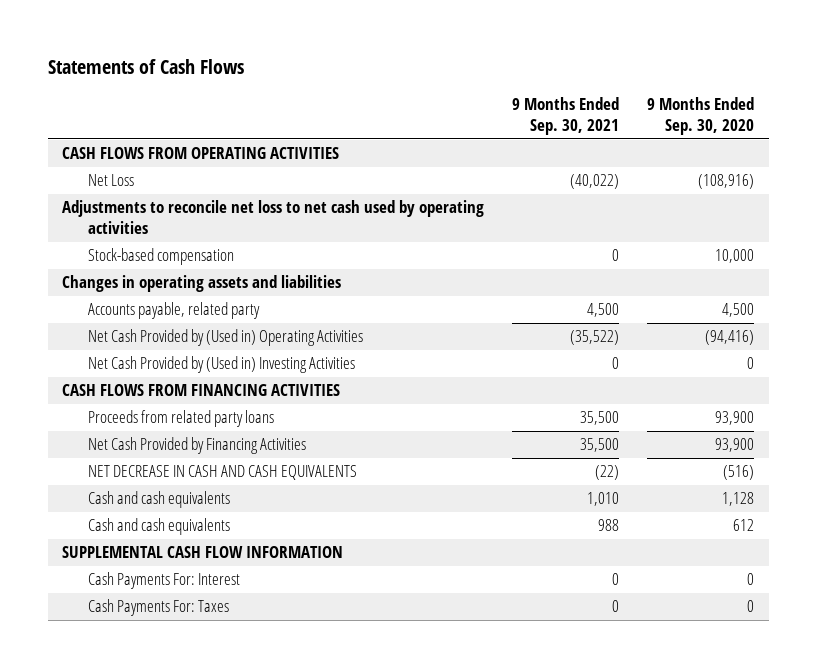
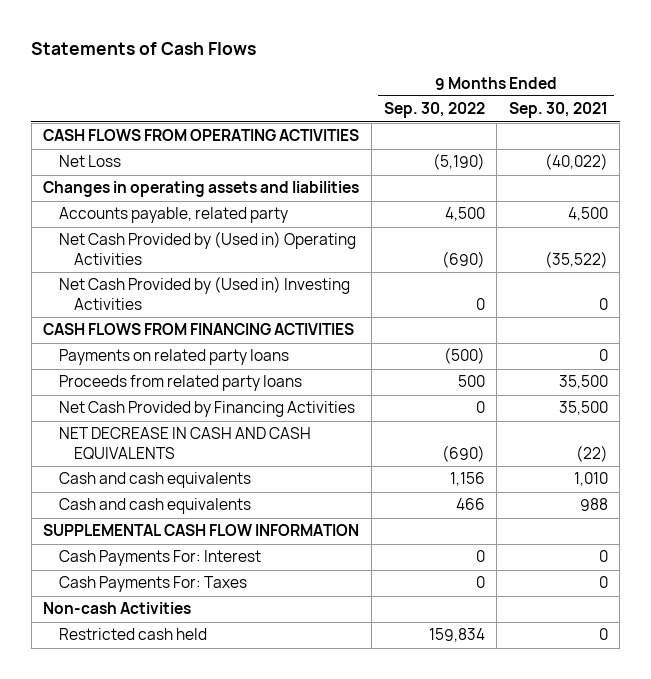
[647,97,755,136] 9 Months Ended Sep. 30, 2020 -> none
none -> [383,102,485,119] Sep. 30, 2022
[62,200,485,235] Adjustments to reconcile net loss to net cash used by operating activities -> none
[87,248,234,266] Stock-based compensation -> none
none -> [58,349,289,366] Payments on related party loans
none -> [43,602,192,615] Non-cash Activities
none -> [58,628,207,641] Restricted cash held

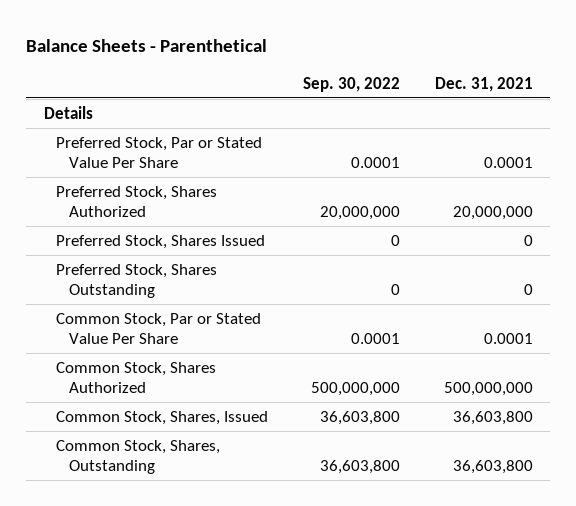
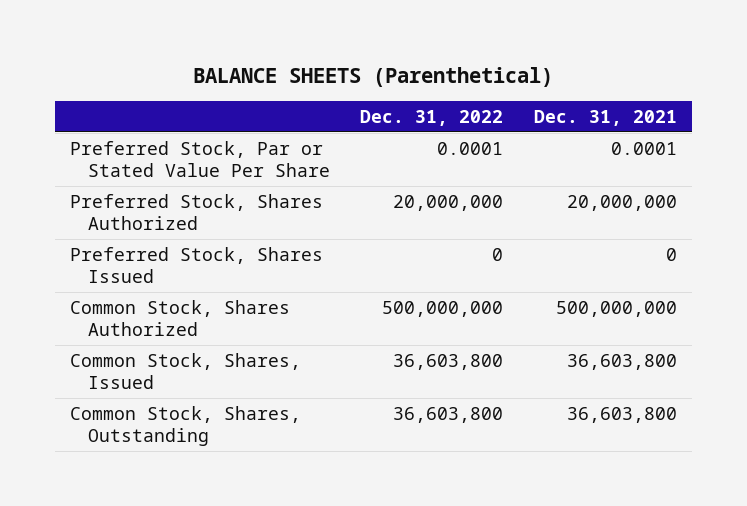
[26,39,268,53] Balance Sheets - Parenthetical -> [193,66,554,87] BALANCE SHEETS (Parenthetical)
[302,76,400,92] Sep. 30, 2022 -> none
none -> [360,109,504,126] Dec. 31, 2022
[43,105,93,119] Details -> none
[56,263,218,298] Preferred Stock, Shares Outstanding -> none
[56,312,262,344] Common Stock, Par or Stated Value Per Share -> none

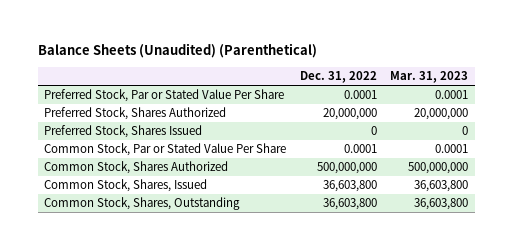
[193,66,554,87] BALANCE SHEETS (Parenthetical) -> [37,43,317,59] Balance Sheets (Unaudited) (Parenthetical)
[533,109,677,126] Dec. 31, 2021 -> none
none -> [390,71,469,84] Mar. 31, 2023
none -> [44,143,287,157] Common Stock, Par or Stated Value Per Share

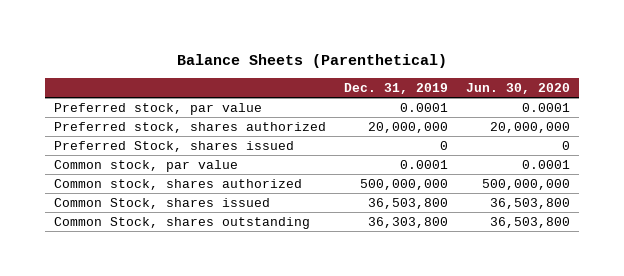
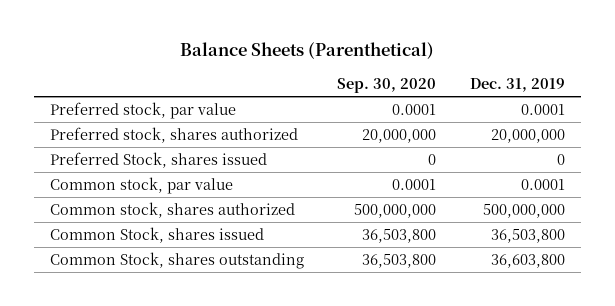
[466,83,571,95] Jun. 30, 2020 -> none
none -> [337,77,437,93] Sep. 30, 2020
[368,216,449,228] 36,303,800 -> [490,253,565,268] 36,603,800

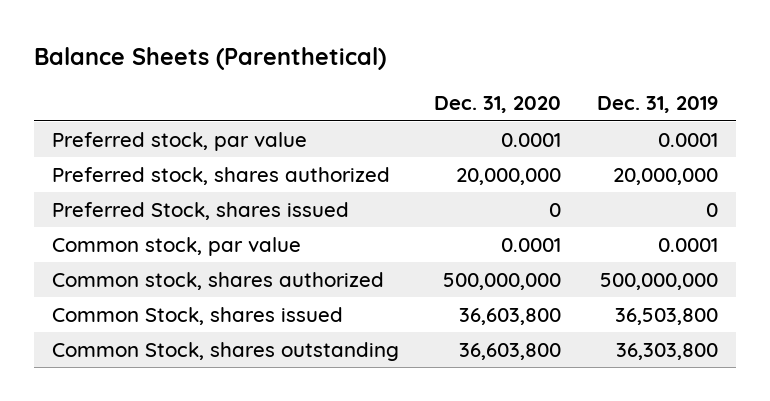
[337,77,437,93] Sep. 30, 2020 -> none
none -> [434,96,562,114] Dec. 31, 2020
[490,253,565,268] 36,603,800 -> [616,342,719,360] 36,303,800

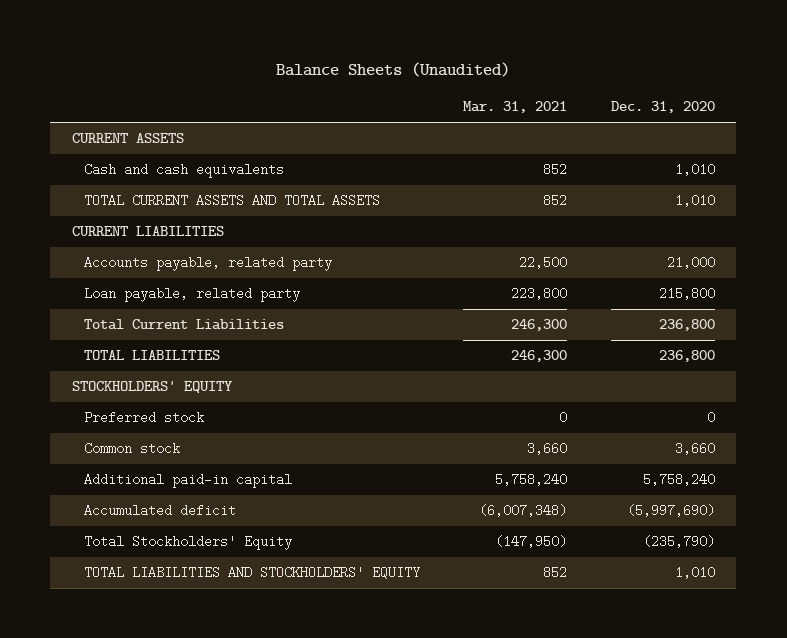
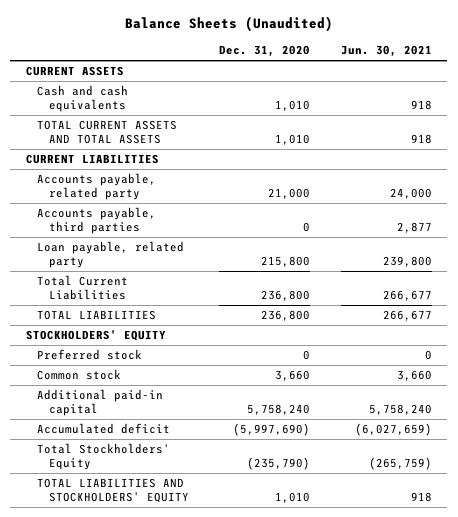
[463,101,568,114] Mar. 31, 2021 -> none
none -> [340,45,432,58] Jun. 30, 2021
none -> [37,207,157,234] Accounts payable, third parties

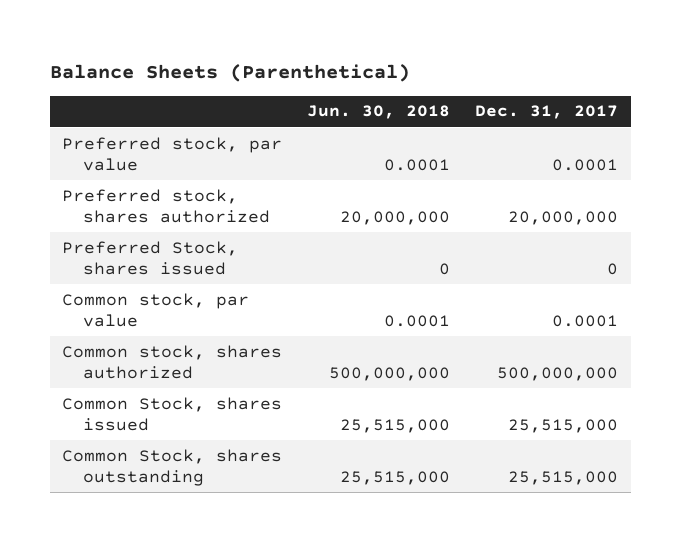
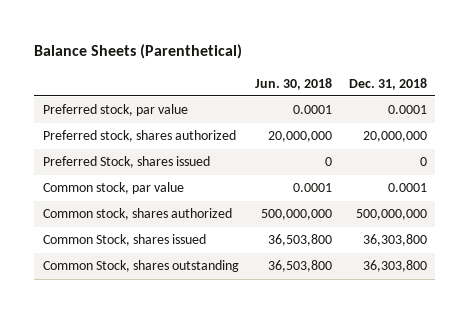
[475,105,619,120] Dec. 31, 2017 -> none
none -> [348,77,427,90] Dec. 31, 2018
[340,419,451,434] 25,515,000 -> [268,234,333,247] 36,503,800
[340,471,451,486] 25,515,000 -> [268,260,333,273] 36,503,800

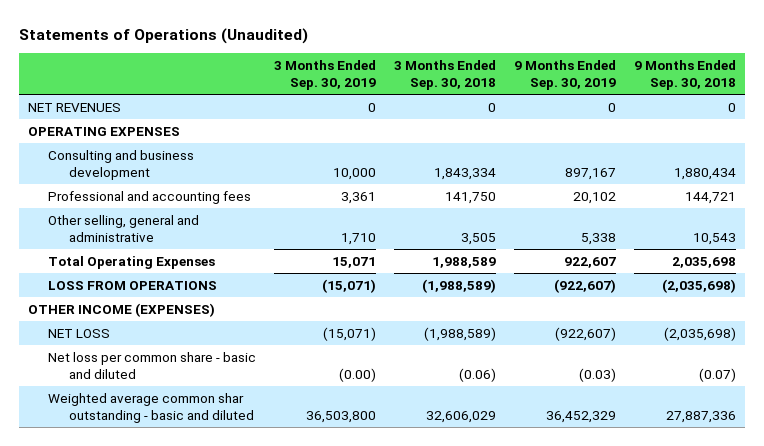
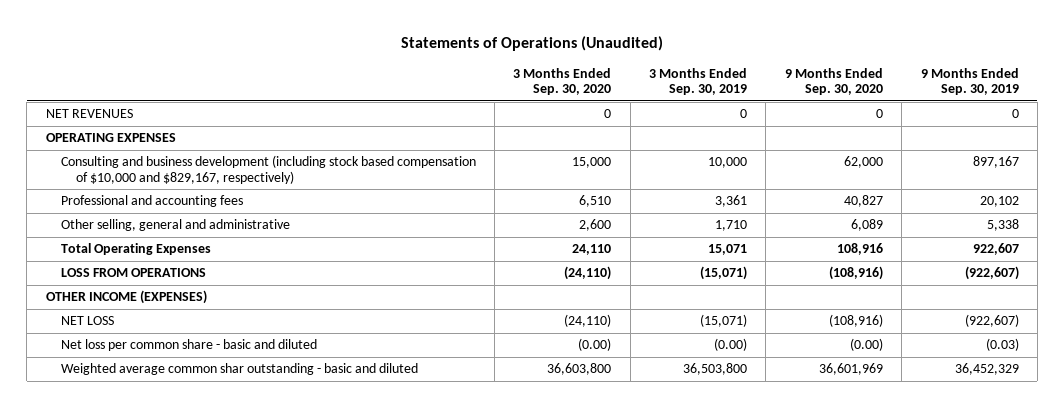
[394,59,497,90] 3 Months Ended Sep. 30, 2018 -> none
[634,59,737,90] 9 Months Ended Sep. 30, 2018 -> none
none -> [513,67,612,96] 3 Months Ended Sep. 30, 2020
none -> [784,67,883,96] 9 Months Ended Sep. 30, 2020
[48,149,195,180] Consulting and business development -> [60,155,476,185] Consulting and business development (including stock based compensation of $10,000 and $829,167, respectively)

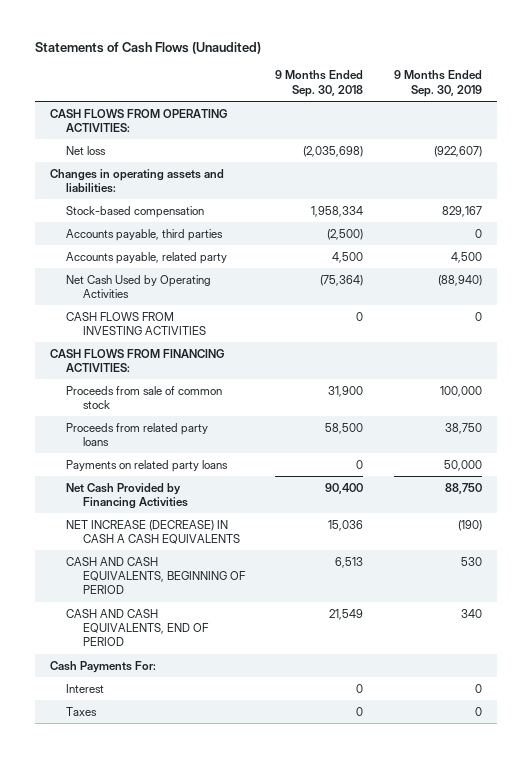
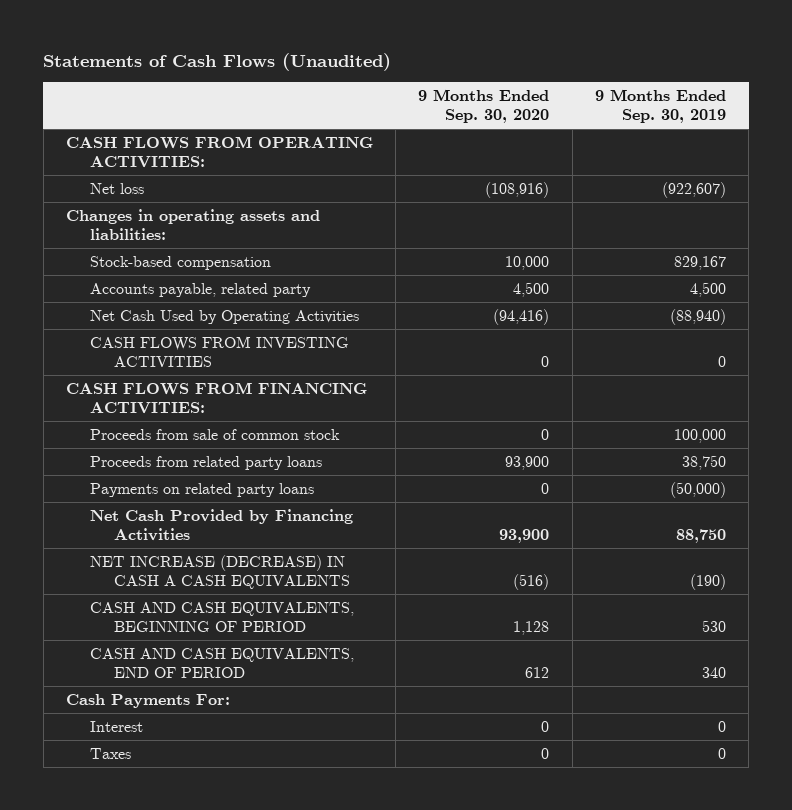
[275,70,364,97] 9 Months Ended Sep. 30, 2018 -> none
none -> [418,89,550,124] 9 Months Ended Sep. 30, 2020
[66,228,224,241] Accounts payable, third parties -> none
[443,459,482,471] 50,000 -> [670,481,727,498] (50,000)

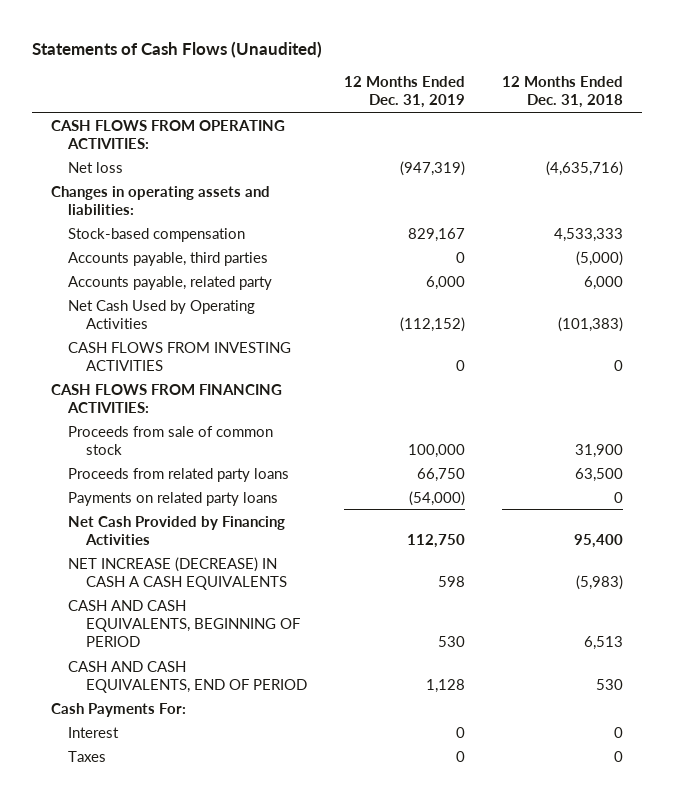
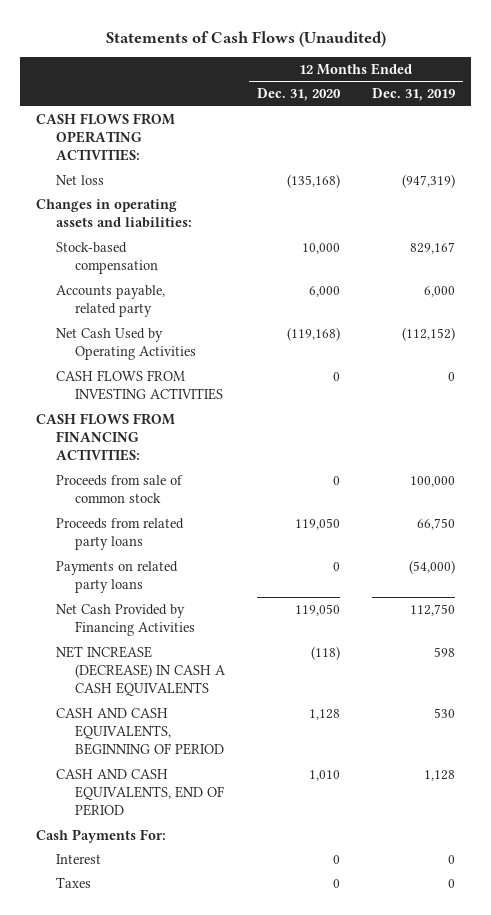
[502,76,624,109] 12 Months Ended Dec. 31, 2018 -> none
none -> [257,88,342,102] Dec. 31, 2020
[68,251,269,266] Accounts payable, third parties -> none

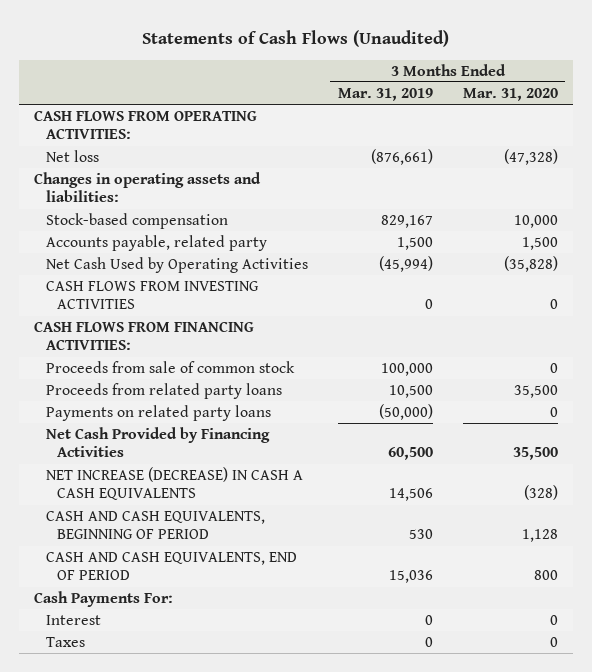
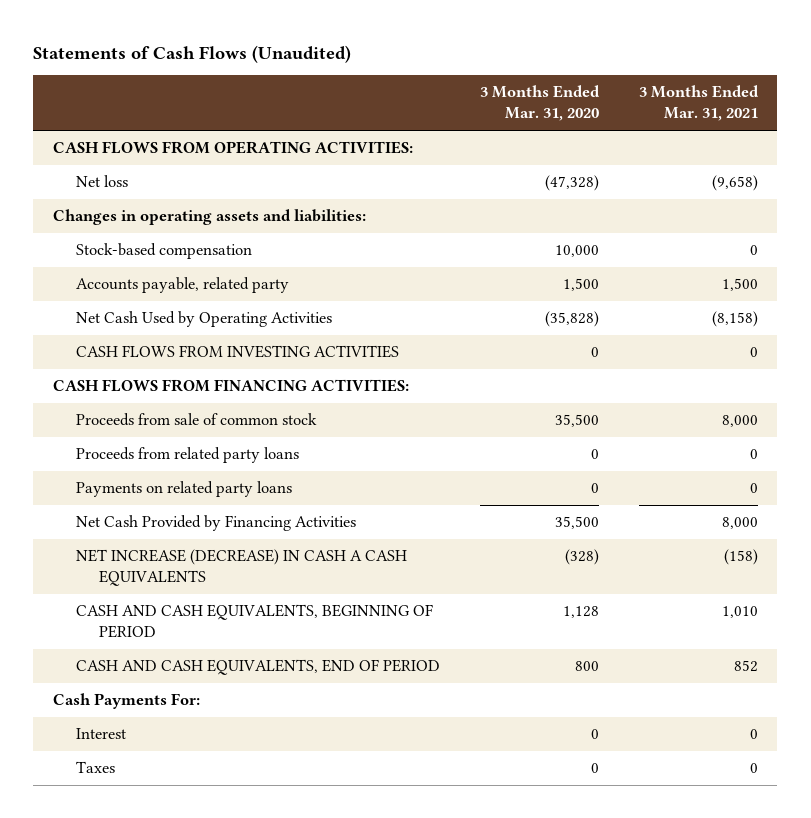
[337,87,433,101] Mar. 31, 2019 -> none
none -> [638,85,759,122] 3 Months Ended Mar. 31, 2021
[549,363,558,374] 0 -> [554,414,599,428] 35,500
[513,385,558,399] 35,500 -> [590,449,599,460] 0

